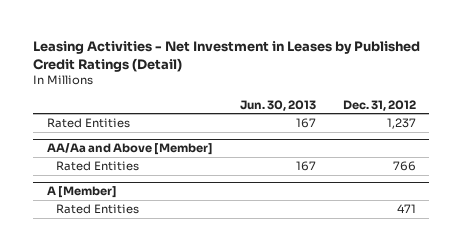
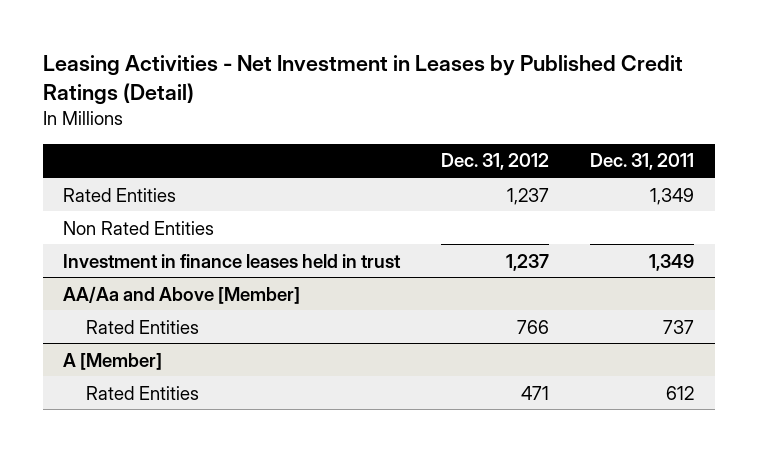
[239,99,316,111] Jun. 30, 2013 -> none
none -> [590,153,695,171] Dec. 31, 2011
none -> [63,220,215,235] Non Rated Entities
none -> [63,253,402,268] Investment in finance leases held in trust

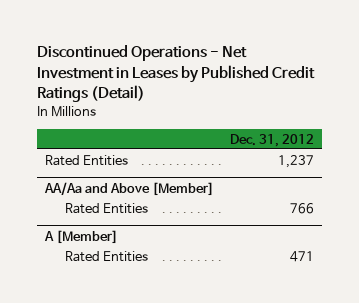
[42,55,683,106] Leasing Activities - Net Investment in Leases by Published Credit Ratings (Detail) -> [36,45,315,103] Discontinued Operations - Net Investment in Leases by Published Credit Ratings (Detail)
[590,153,695,171] Dec. 31, 2011 -> none
[63,220,215,235] Non Rated Entities -> none
[63,253,402,268] Investment in finance leases held in trust -> none

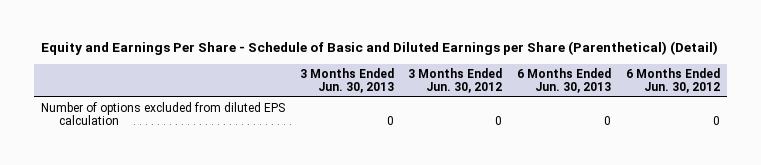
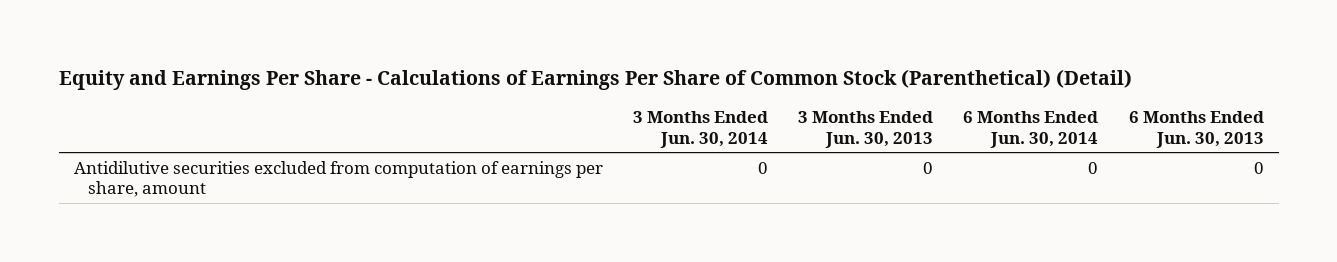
[41,40,719,55] Equity and Earnings Per Share - Schedule of Basic and Diluted Earnings per Share (Parenthetical) (Detail) -> [58,69,1132,91] Equity and Earnings Per Share - Calculations of Earnings Per Share of Common Stock (Parenthetical) (Detail)
[408,67,503,94] 3 Months Ended Jun. 30, 2012 -> none
[625,67,720,94] 6 Months Ended Jun. 30, 2012 -> none
none -> [632,111,768,148] 3 Months Ended Jun. 30, 2014
none -> [963,111,1099,148] 6 Months Ended Jun. 30, 2014
[40,101,285,126] Number of options excluded from diluted EPS calculation -> [73,161,603,198] Antidilutive securities excluded from computation of earnings per share, amount

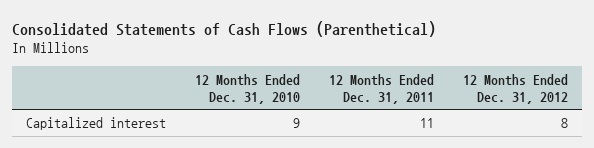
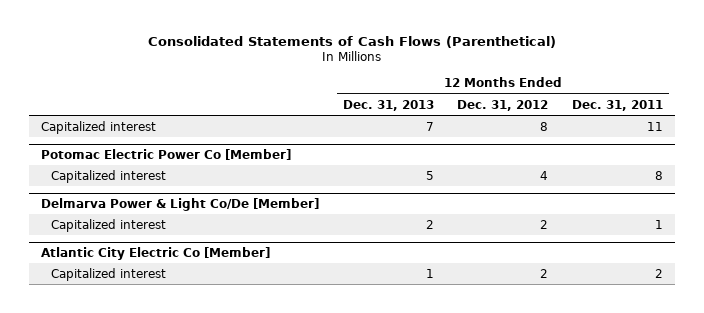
[195,73,301,104] 12 Months Ended Dec. 31, 2010 -> none
none -> [342,99,434,111] Dec. 31, 2013
none -> [40,148,291,160] Potomac Electric Power Co [Member]
none -> [50,169,166,183] Capitalized interest
none -> [40,197,319,211] Delmarva Power & Light Co/De [Member]
none -> [50,218,166,232] Capitalized interest
none -> [40,246,270,260] Atlantic City Electric Co [Member]
none -> [50,267,166,281] Capitalized interest

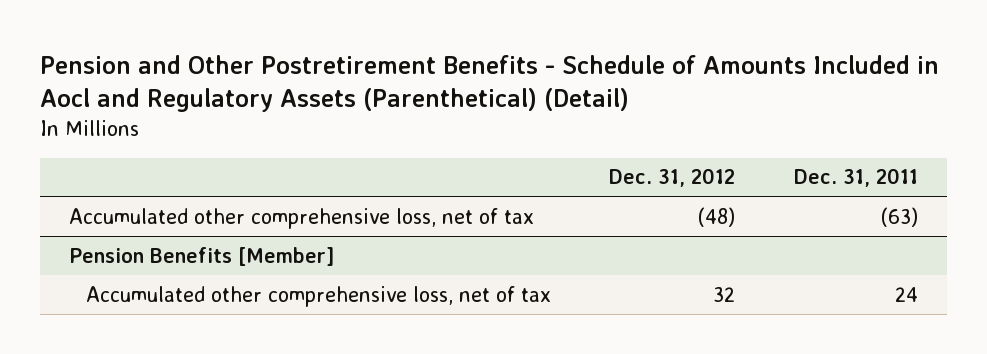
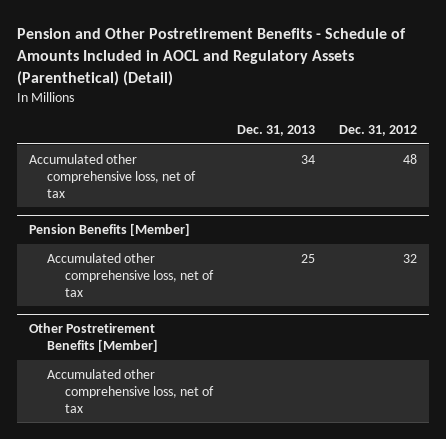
[40,54,940,112] Pension and Other Postretirement Benefits - Schedule of Amounts Included in Aocl and Regulatory Assets (Parenthetical) (Detail) -> [17,27,407,86] Pension and Other Postretirement Benefits - Schedule of Amounts Included in AOCL and Regulatory Assets (Parenthetical) (Detail)
[793,168,918,188] Dec. 31, 2011 -> none
none -> [236,125,315,137] Dec. 31, 2013
[698,206,736,227] (48) -> [402,153,417,164] 48
none -> [29,323,158,353] Other Postretirement Benefits [Member]
none -> [46,368,214,413] Accumulated other comprehensive loss, net of tax

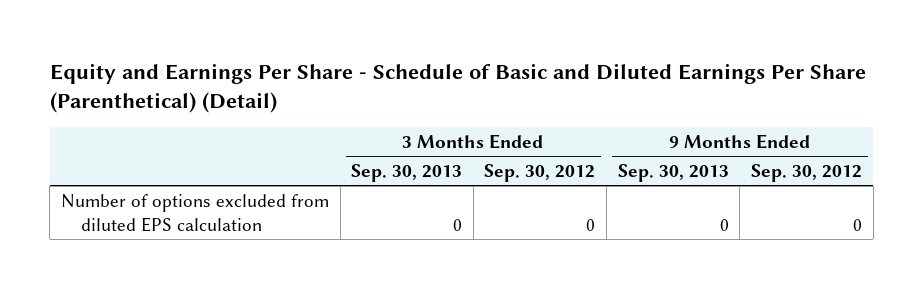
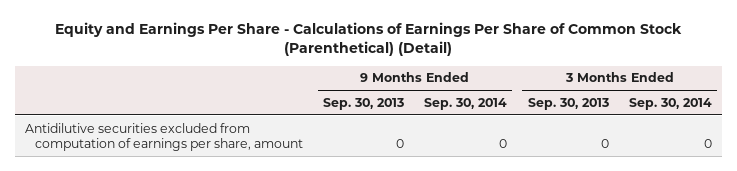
[49,63,866,114] Equity and Earnings Per Share - Schedule of Basic and Diluted Earnings Per Share (Parenthetical) (Detail) -> [55,22,683,57] Equity and Earnings Per Share - Calculations of Earnings Per Share of Common Stock (Parenthetical) (Detail)
[484,163,596,182] Sep. 30, 2012 -> none
[751,163,863,182] Sep. 30, 2012 -> none
none -> [424,97,508,110] Sep. 30, 2014
none -> [628,97,712,110] Sep. 30, 2014
[60,193,329,232] Number of options excluded from diluted EPS calculation -> [25,122,304,151] Antidilutive securities excluded from computation of earnings per share, amount

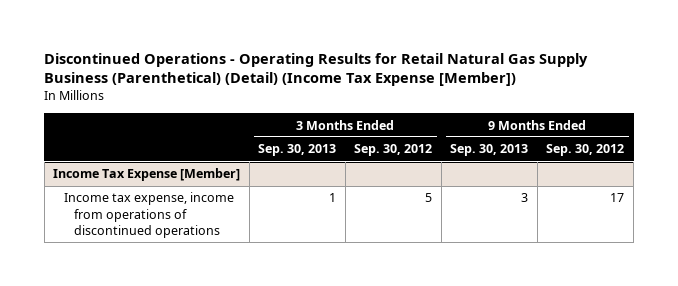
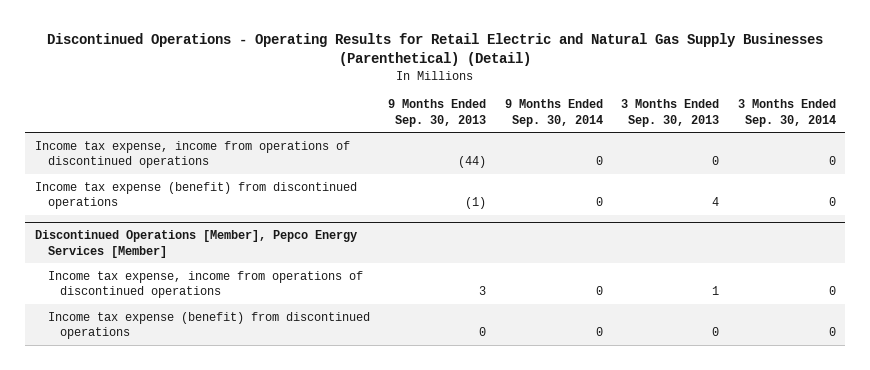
[44,52,589,87] Discontinued Operations - Operating Results for Retail Natural Gas Supply Business (Parenthetical) (Detail) (Income Tax Expense [Member]) -> [47,33,824,67] Discontinued Operations - Operating Results for Retail Electric and Natural Gas Supply Businesses (Parenthetical) (Detail)
[354,144,433,157] Sep. 30, 2012 -> none
[546,144,625,157] Sep. 30, 2012 -> none
none -> [504,99,603,127] 9 Months Ended Sep. 30, 2014
none -> [737,99,836,127] 3 Months Ended Sep. 30, 2014
[53,168,241,182] Income Tax Expense [Member] -> none
none -> [34,140,350,168] Income tax expense, income from operations of discontinued operations
none -> [34,181,357,209] Income tax expense (benefit) from discontinued operations
none -> [34,230,357,258] Discontinued Operations [Member], Pepco Energy Services [Member]
none -> [47,311,370,339] Income tax expense (benefit) from discontinued operations

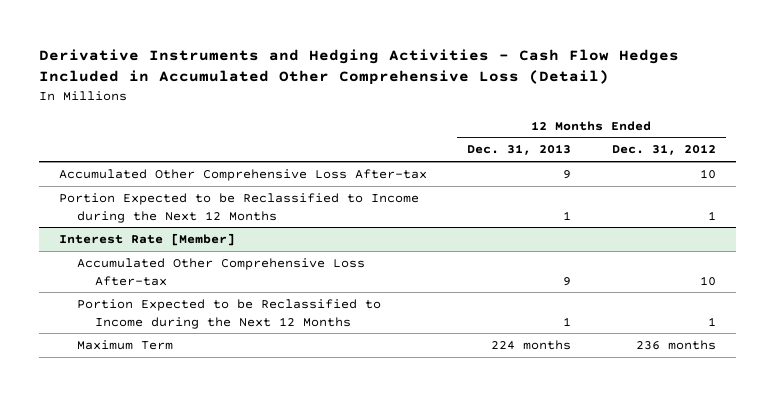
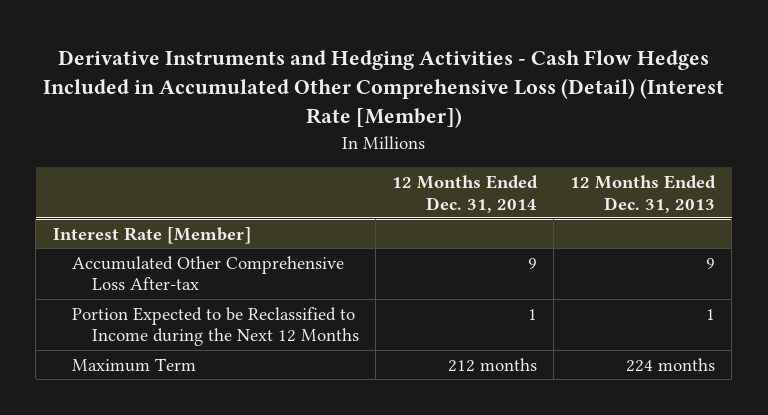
[38,49,679,86] Derivative Instruments and Hedging Activities - Cash Flow Hedges Included in Accumulated Other Comprehensive Loss (Detail) -> [42,50,724,129] Derivative Instruments and Hedging Activities - Cash Flow Hedges Included in Accumulated Other Comprehensive Loss (Detail) (Interest Rate [Member])
[611,144,716,156] Dec. 31, 2012 -> none
none -> [392,174,539,213] 12 Months Ended Dec. 31, 2014
[58,168,427,181] Accumulated Other Comprehensive Loss After-tax -> none
[58,192,419,223] Portion Expected to be Reclassified to Income during the Next 12 Months -> none

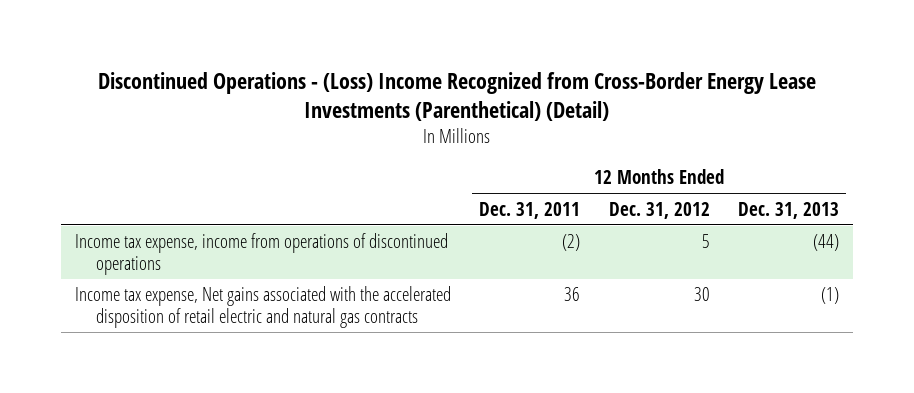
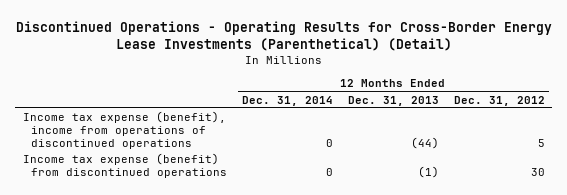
[97,72,816,122] Discontinued Operations - (Loss) Income Recognized from Cross-Border Energy Lease Investments (Parenthetical) (Detail) -> [15,21,552,52] Discontinued Operations - Operating Results for Cross-Border Energy Lease Investments (Parenthetical) (Detail)
[479,201,581,219] Dec. 31, 2011 -> none
none -> [241,95,333,106] Dec. 31, 2014
[74,233,448,276] Income tax expense, income from operations of discontinued operations -> [22,111,226,149] Income tax expense (benefit), income from operations of discontinued operations
[74,286,451,329] Income tax expense, Net gains associated with the accelerated disposition of retail electric and natural gas contracts -> [22,153,227,178] Income tax expense (benefit) from discontinued operations

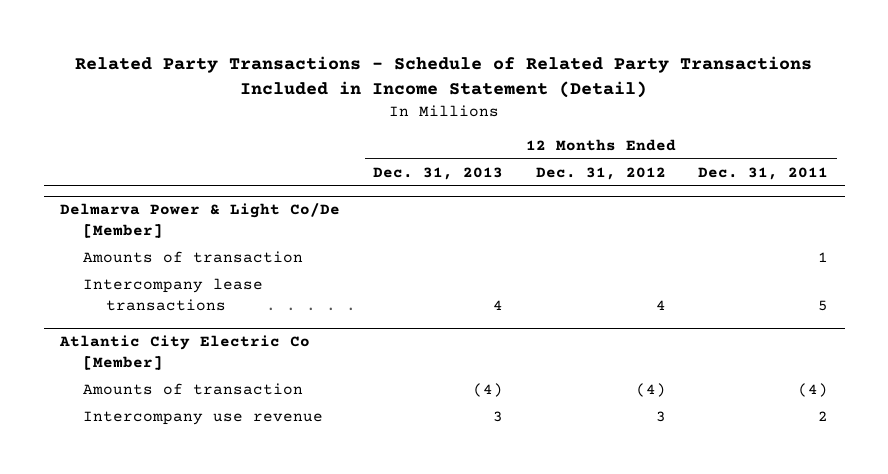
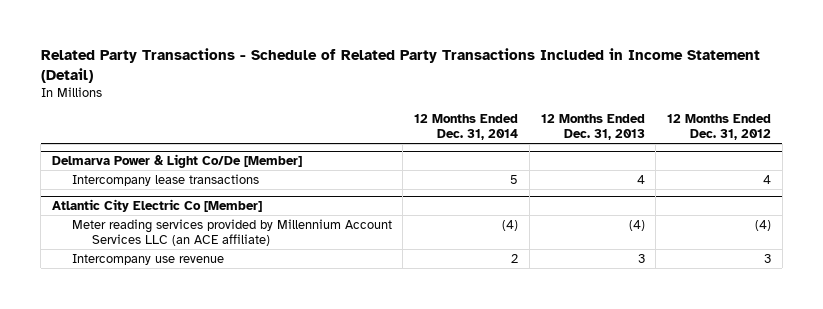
[698,166,829,180] Dec. 31, 2011 -> none
none -> [414,114,519,141] 12 Months Ended Dec. 31, 2014
[82,251,303,264] Amounts of transaction -> none
[82,383,303,396] Amounts of transaction -> [71,218,392,246] Meter reading services provided by Millennium Account Services LLC (an ACE affiliate)

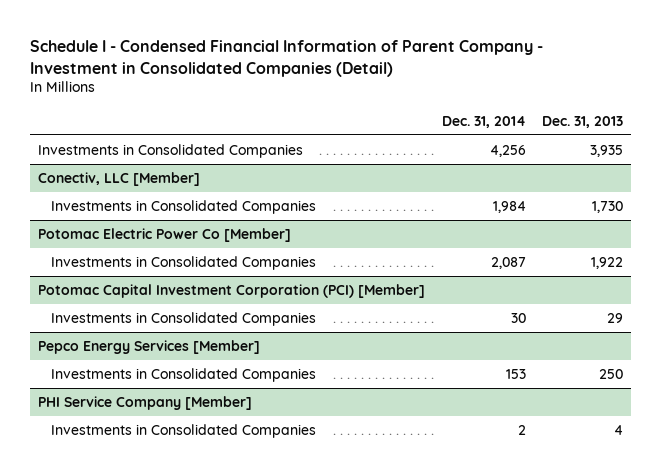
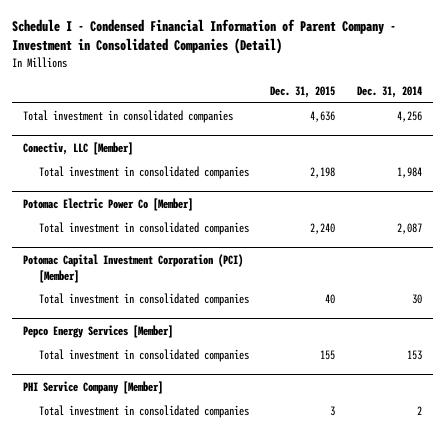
[542,115,624,128] Dec. 31, 2013 -> none
none -> [270,85,336,98] Dec. 31, 2015
[38,144,304,159] Investments in Consolidated Companies -> [23,110,234,124] Total investment in consolidated companies
[51,200,317,215] Investments in Consolidated Companies -> [38,166,249,180] Total investment in consolidated companies
[51,256,317,271] Investments in Consolidated Companies -> [38,222,249,236] Total investment in consolidated companies
[51,312,317,327] Investments in Consolidated Companies -> [38,293,249,307] Total investment in consolidated companies
[51,368,317,383] Investments in Consolidated Companies -> [38,349,249,363] Total investment in consolidated companies
[51,424,317,439] Investments in Consolidated Companies -> [38,405,249,419] Total investment in consolidated companies

